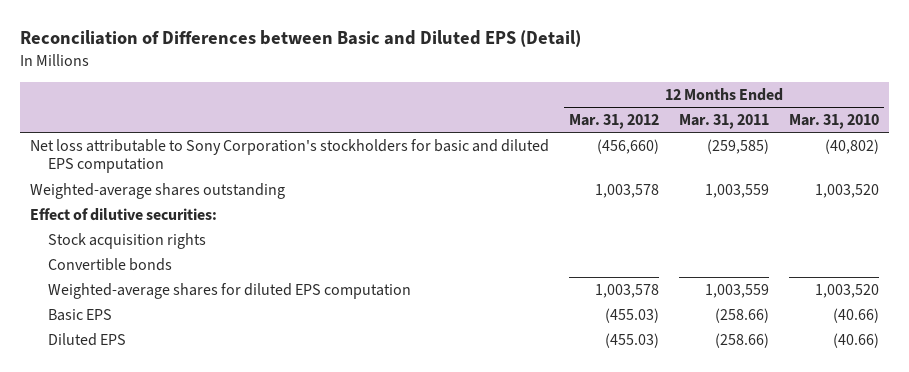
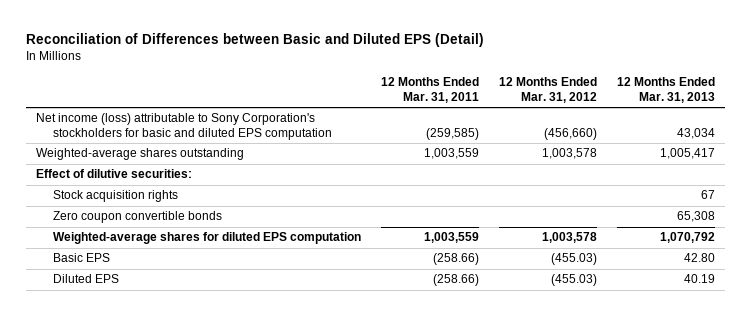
[789,113,880,129] Mar. 31, 2010 -> none
none -> [616,77,715,103] 12 Months Ended Mar. 31, 2013
[29,138,549,174] Net loss attributable to Sony Corporation's stockholders for basic and diluted EPS computation -> [35,113,332,141] Net income (loss) attributable to Sony Corporation's stockholders for basic and diluted EPS computation
[48,257,173,271] Convertible bonds -> [52,211,222,224] Zero coupon convertible bonds

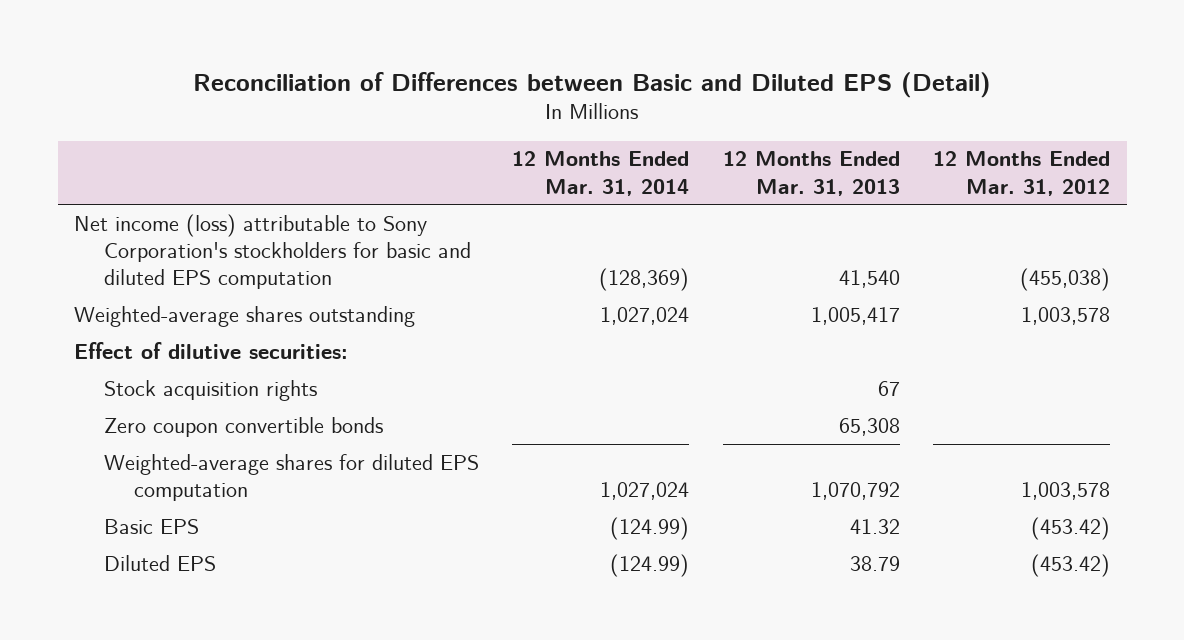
[380,77,479,103] 12 Months Ended Mar. 31, 2011 -> none
none -> [512,151,690,196] 12 Months Ended Mar. 31, 2014
[543,128,597,141] (456,660) -> [1020,268,1111,292] (455,038)
[676,128,715,140] 43,034 -> [838,270,900,289] 41,540
[550,253,597,266] (455.03) -> [1031,516,1111,540] (453.42)
[683,253,715,263] 42.80 -> [849,518,900,534] 41.32
[550,274,597,287] (455.03) -> [1031,553,1111,577] (453.42)
[683,274,715,284] 40.19 -> [849,555,900,571] 38.79

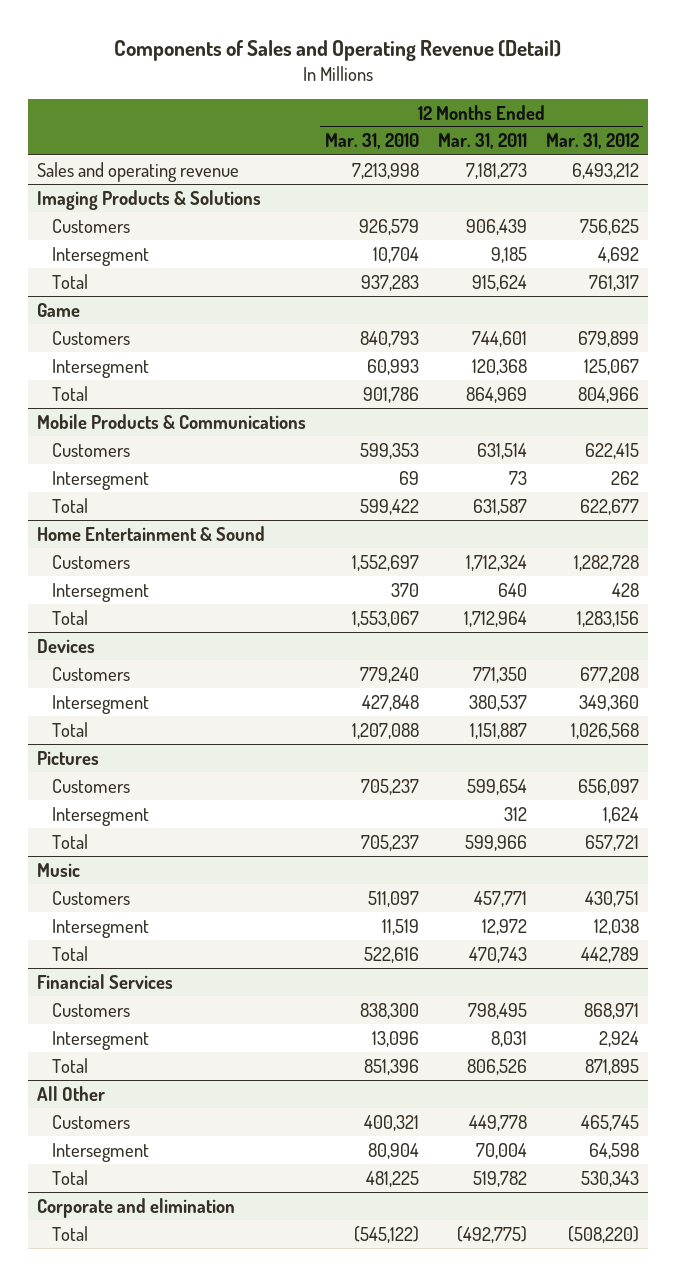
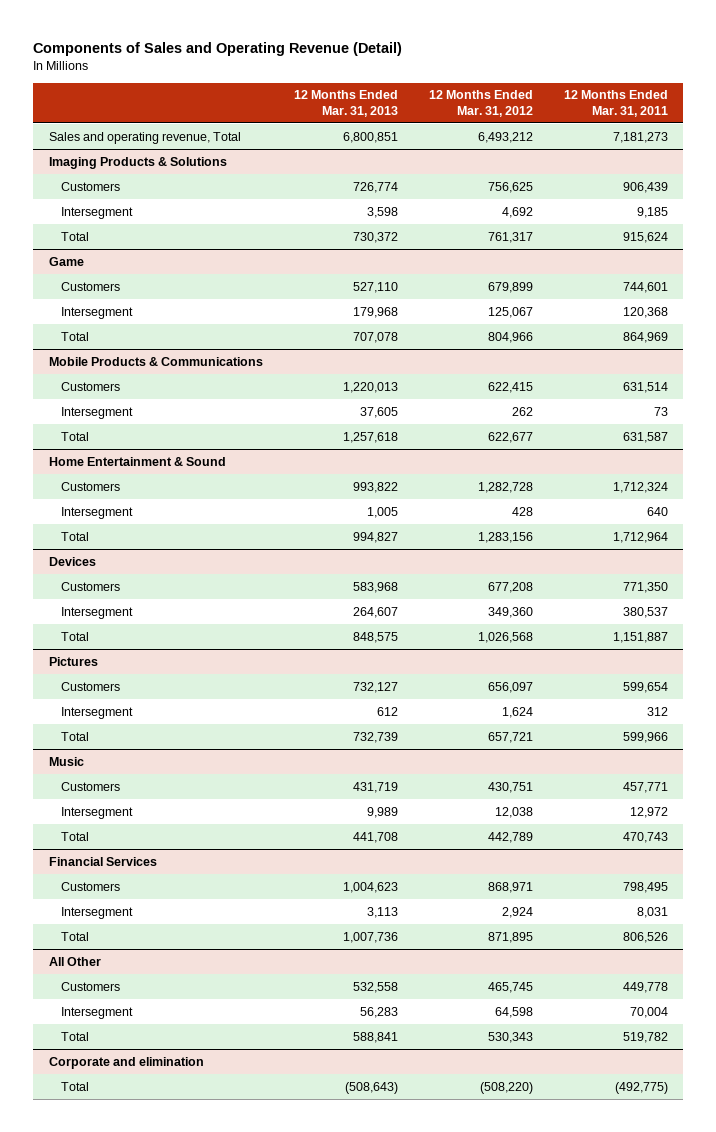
[325,133,420,150] Mar. 31, 2010 -> none
none -> [293,90,398,117] 12 Months Ended Mar. 31, 2013
[37,161,240,182] Sales and operating revenue -> [48,131,241,144] Sales and operating revenue, Total

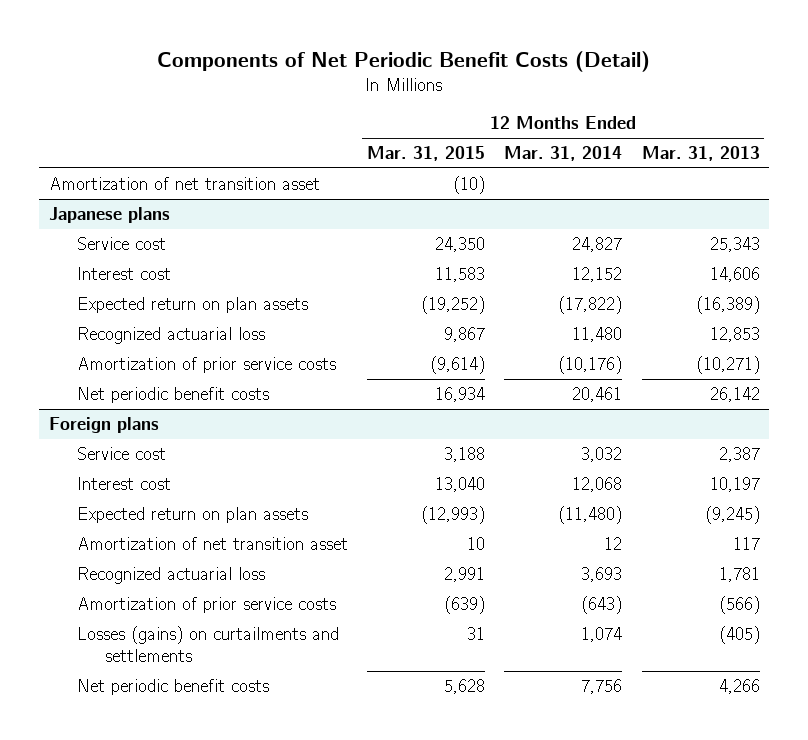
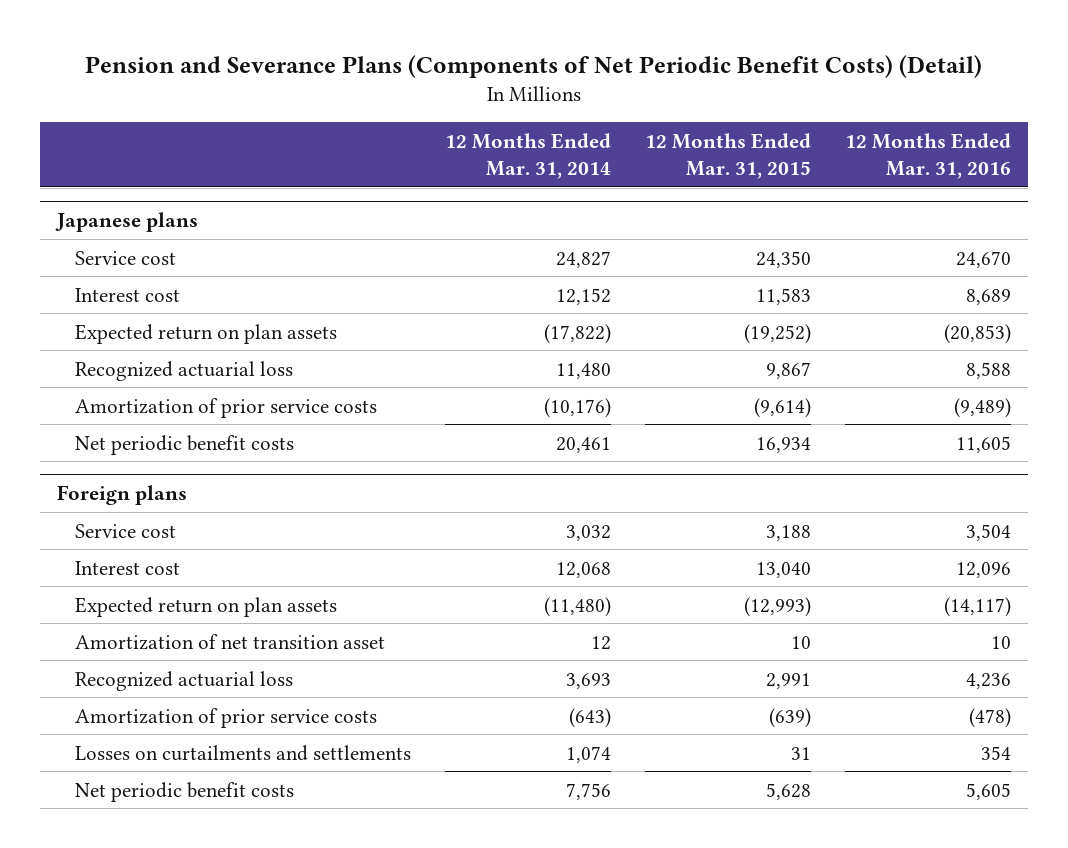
[157,50,651,72] Components of Net Periodic Benefit Costs (Detail) -> [85,54,983,78] Pension and Severance Plans (Components of Net Periodic Benefit Costs) (Detail)
[641,146,760,162] Mar. 31, 2013 -> none
none -> [845,133,1012,179] 12 Months Ended Mar. 31, 2016
[48,176,320,190] Amortization of net transition asset -> none
[76,625,339,663] Losses (gains) on curtailments and settlements -> [75,744,412,761] Losses on curtailments and settlements

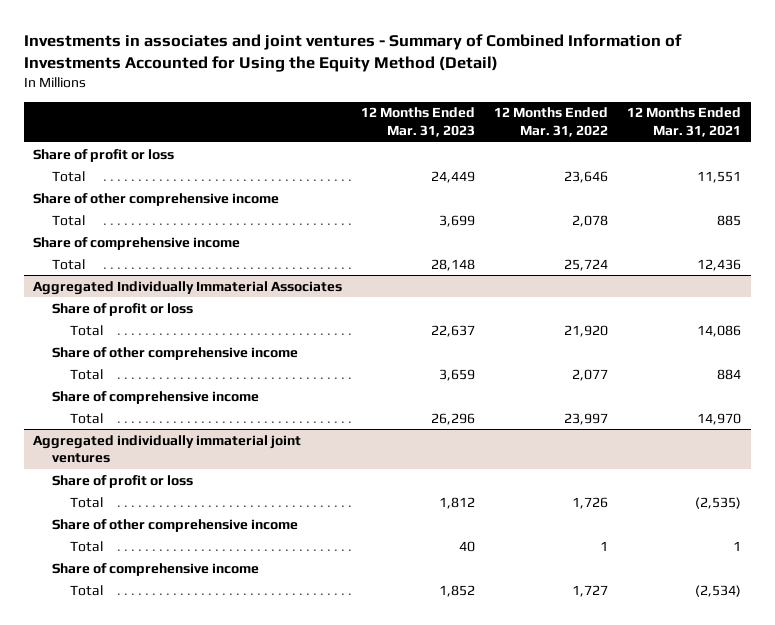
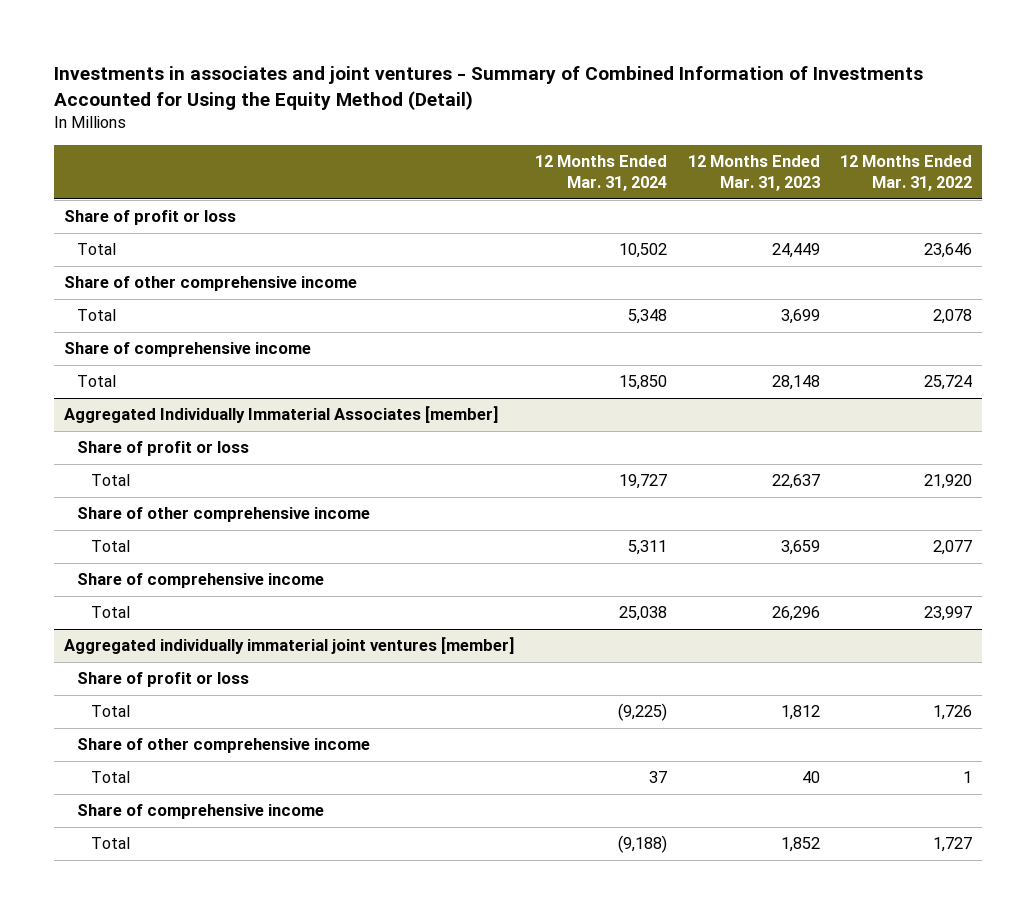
[627,107,742,138] 12 Months Ended Mar. 31, 2021 -> none
none -> [535,155,668,192] 12 Months Ended Mar. 31, 2024
[33,280,343,295] Aggregated Individually Immaterial Associates -> [64,406,500,424] Aggregated Individually Immaterial Associates [member]
[33,434,302,464] Aggregated individually immaterial joint ventures -> [64,637,516,655] Aggregated individually immaterial joint ventures [member]

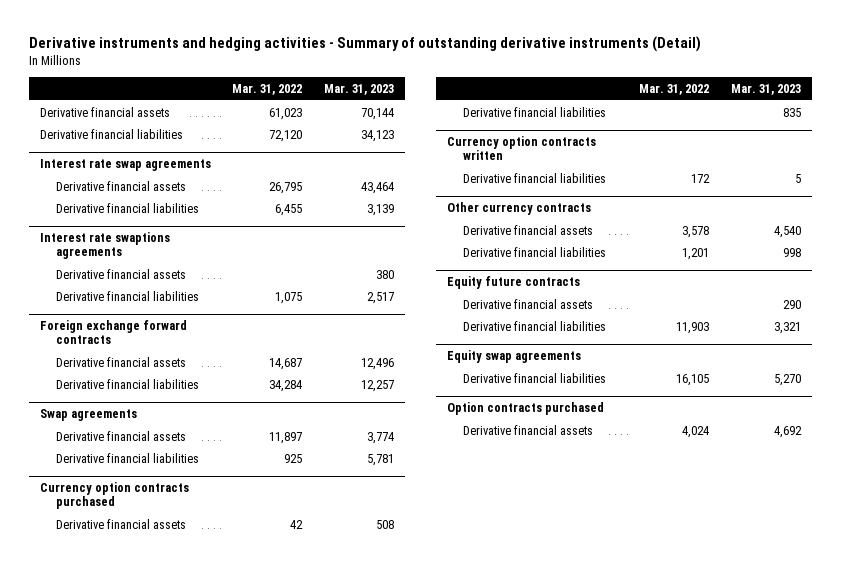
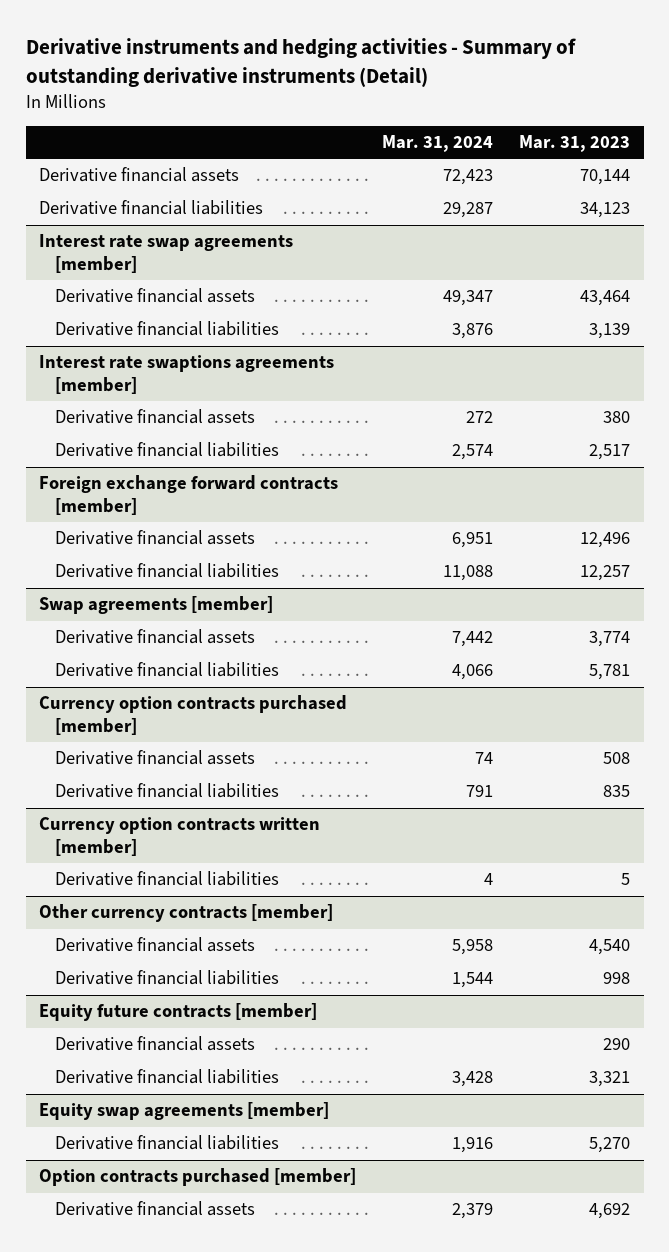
[232,84,303,96] Mar. 31, 2022 -> none
none -> [382,135,494,153] Mar. 31, 2024
[39,158,211,171] Interest rate swap agreements -> [38,234,293,273] Interest rate swap agreements [member]
[39,231,170,260] Interest rate swaptions agreements -> [38,355,334,394] Interest rate swaptions agreements [member]
[39,319,187,345] Foreign exchange forward contracts -> [38,475,338,515] Foreign exchange forward contracts [member]
[39,408,137,421] Swap agreements -> [38,596,273,615] Swap agreements [member]
[39,481,189,510] Currency option contracts purchased -> [38,695,347,735] Currency option contracts purchased [member]
[446,135,596,161] Currency option contracts written -> [38,817,320,856] Currency option contracts written [member]
[446,201,591,215] Other currency contracts -> [38,904,333,923] Other currency contracts [member]
[446,275,580,289] Equity future contracts -> [38,1003,317,1022] Equity future contracts [member]
[446,349,581,363] Equity swap agreements -> [38,1102,329,1121] Equity swap agreements [member]
[446,401,604,415] Option contracts purchased -> [38,1168,356,1187] Option contracts purchased [member]

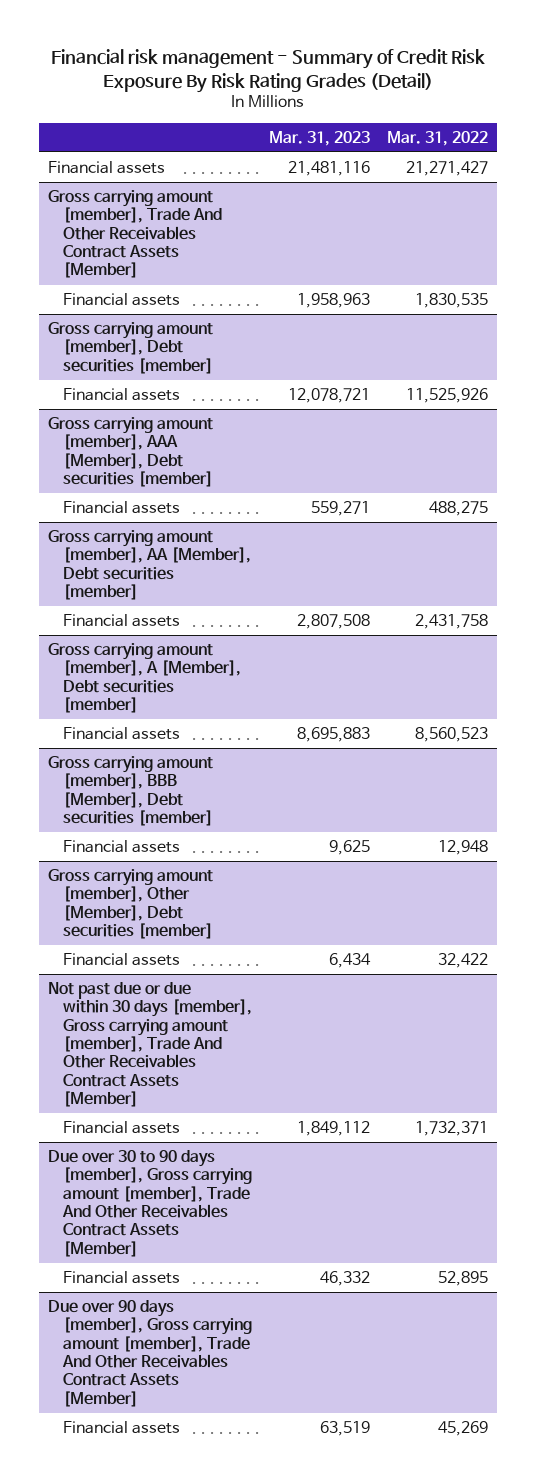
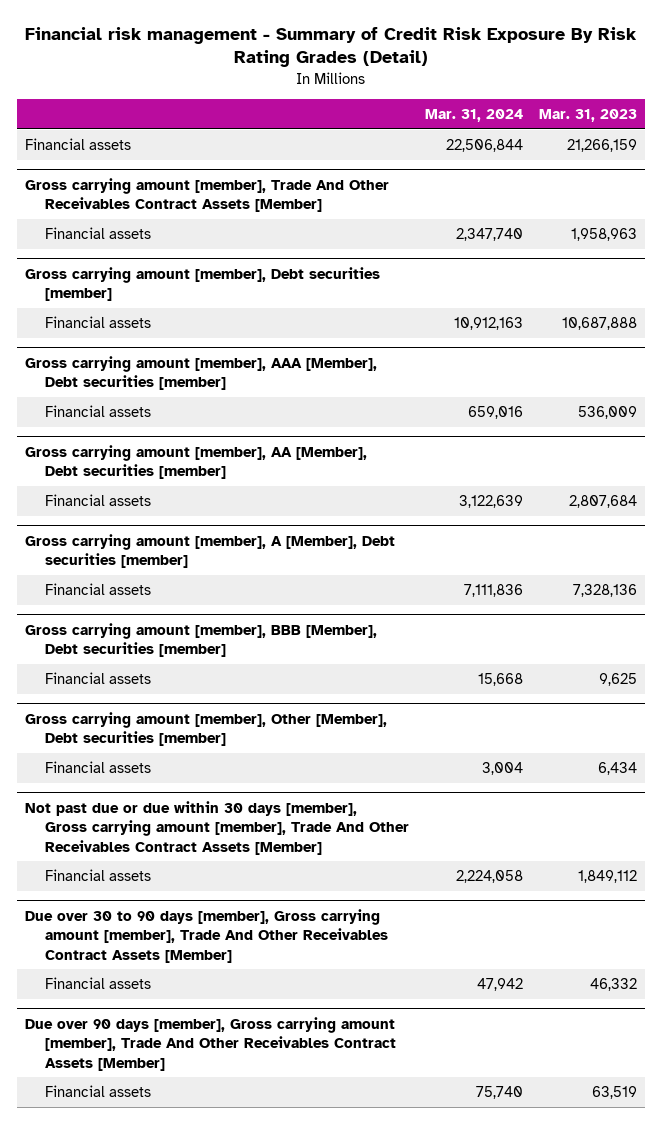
[387,130,489,146] Mar. 31, 2022 -> none
none -> [425,108,524,122] Mar. 31, 2024
[287,161,370,177] 21,481,116 -> [566,139,637,153] 21,266,159
[287,388,370,404] 12,078,721 -> [561,317,637,331] 10,687,888
[310,501,370,517] 559,271 -> [577,406,637,420] 536,009
[296,614,370,630] 2,807,508 -> [568,495,637,509] 2,807,684
[296,727,370,743] 8,695,883 -> [572,584,637,598] 7,328,136

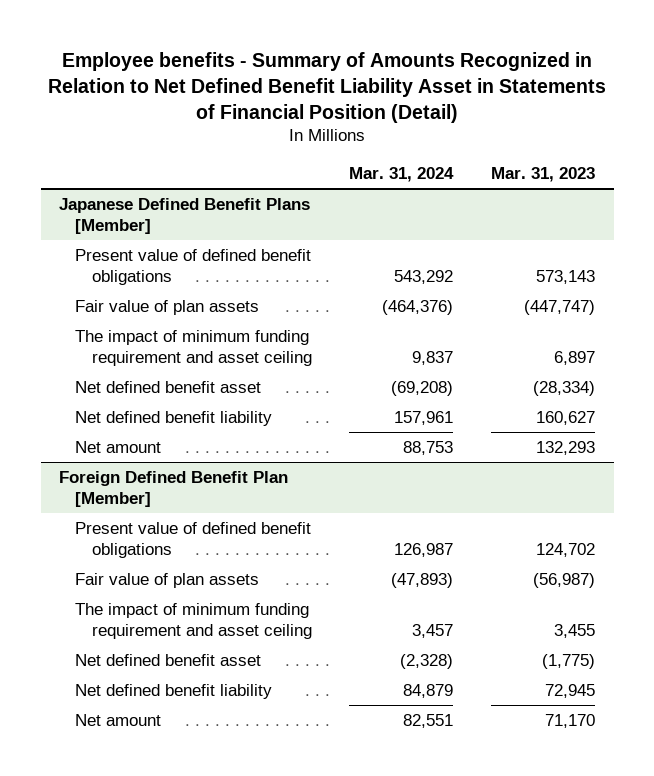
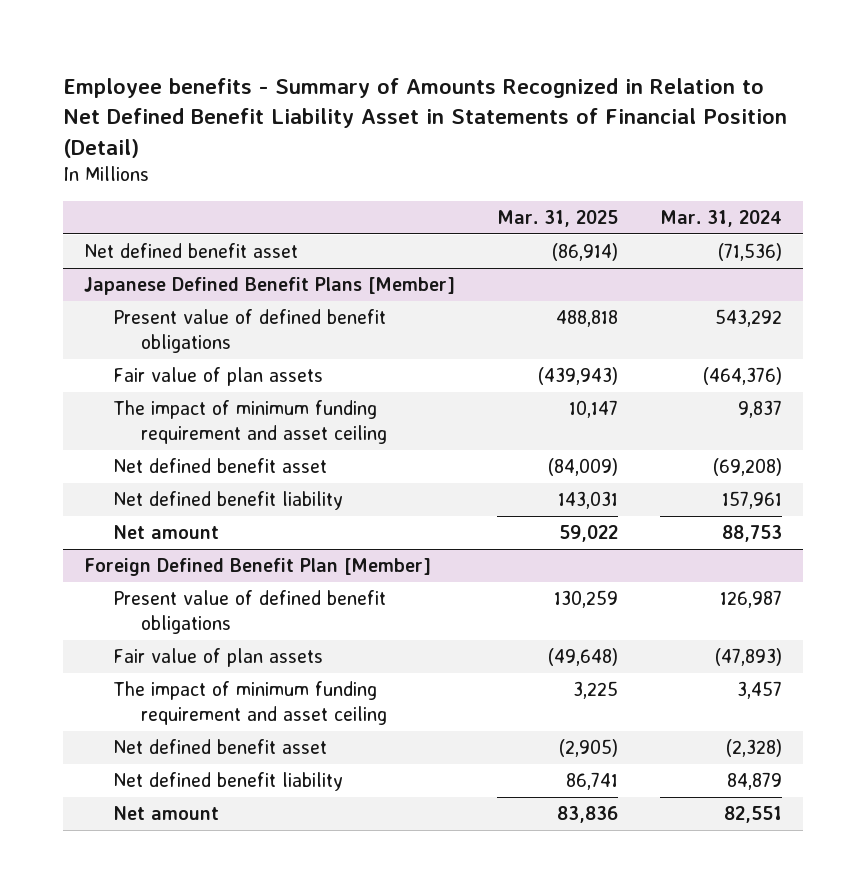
[491,167,596,183] Mar. 31, 2023 -> none
none -> [497,209,619,227] Mar. 31, 2025
none -> [84,243,299,259] Net defined benefit asset

